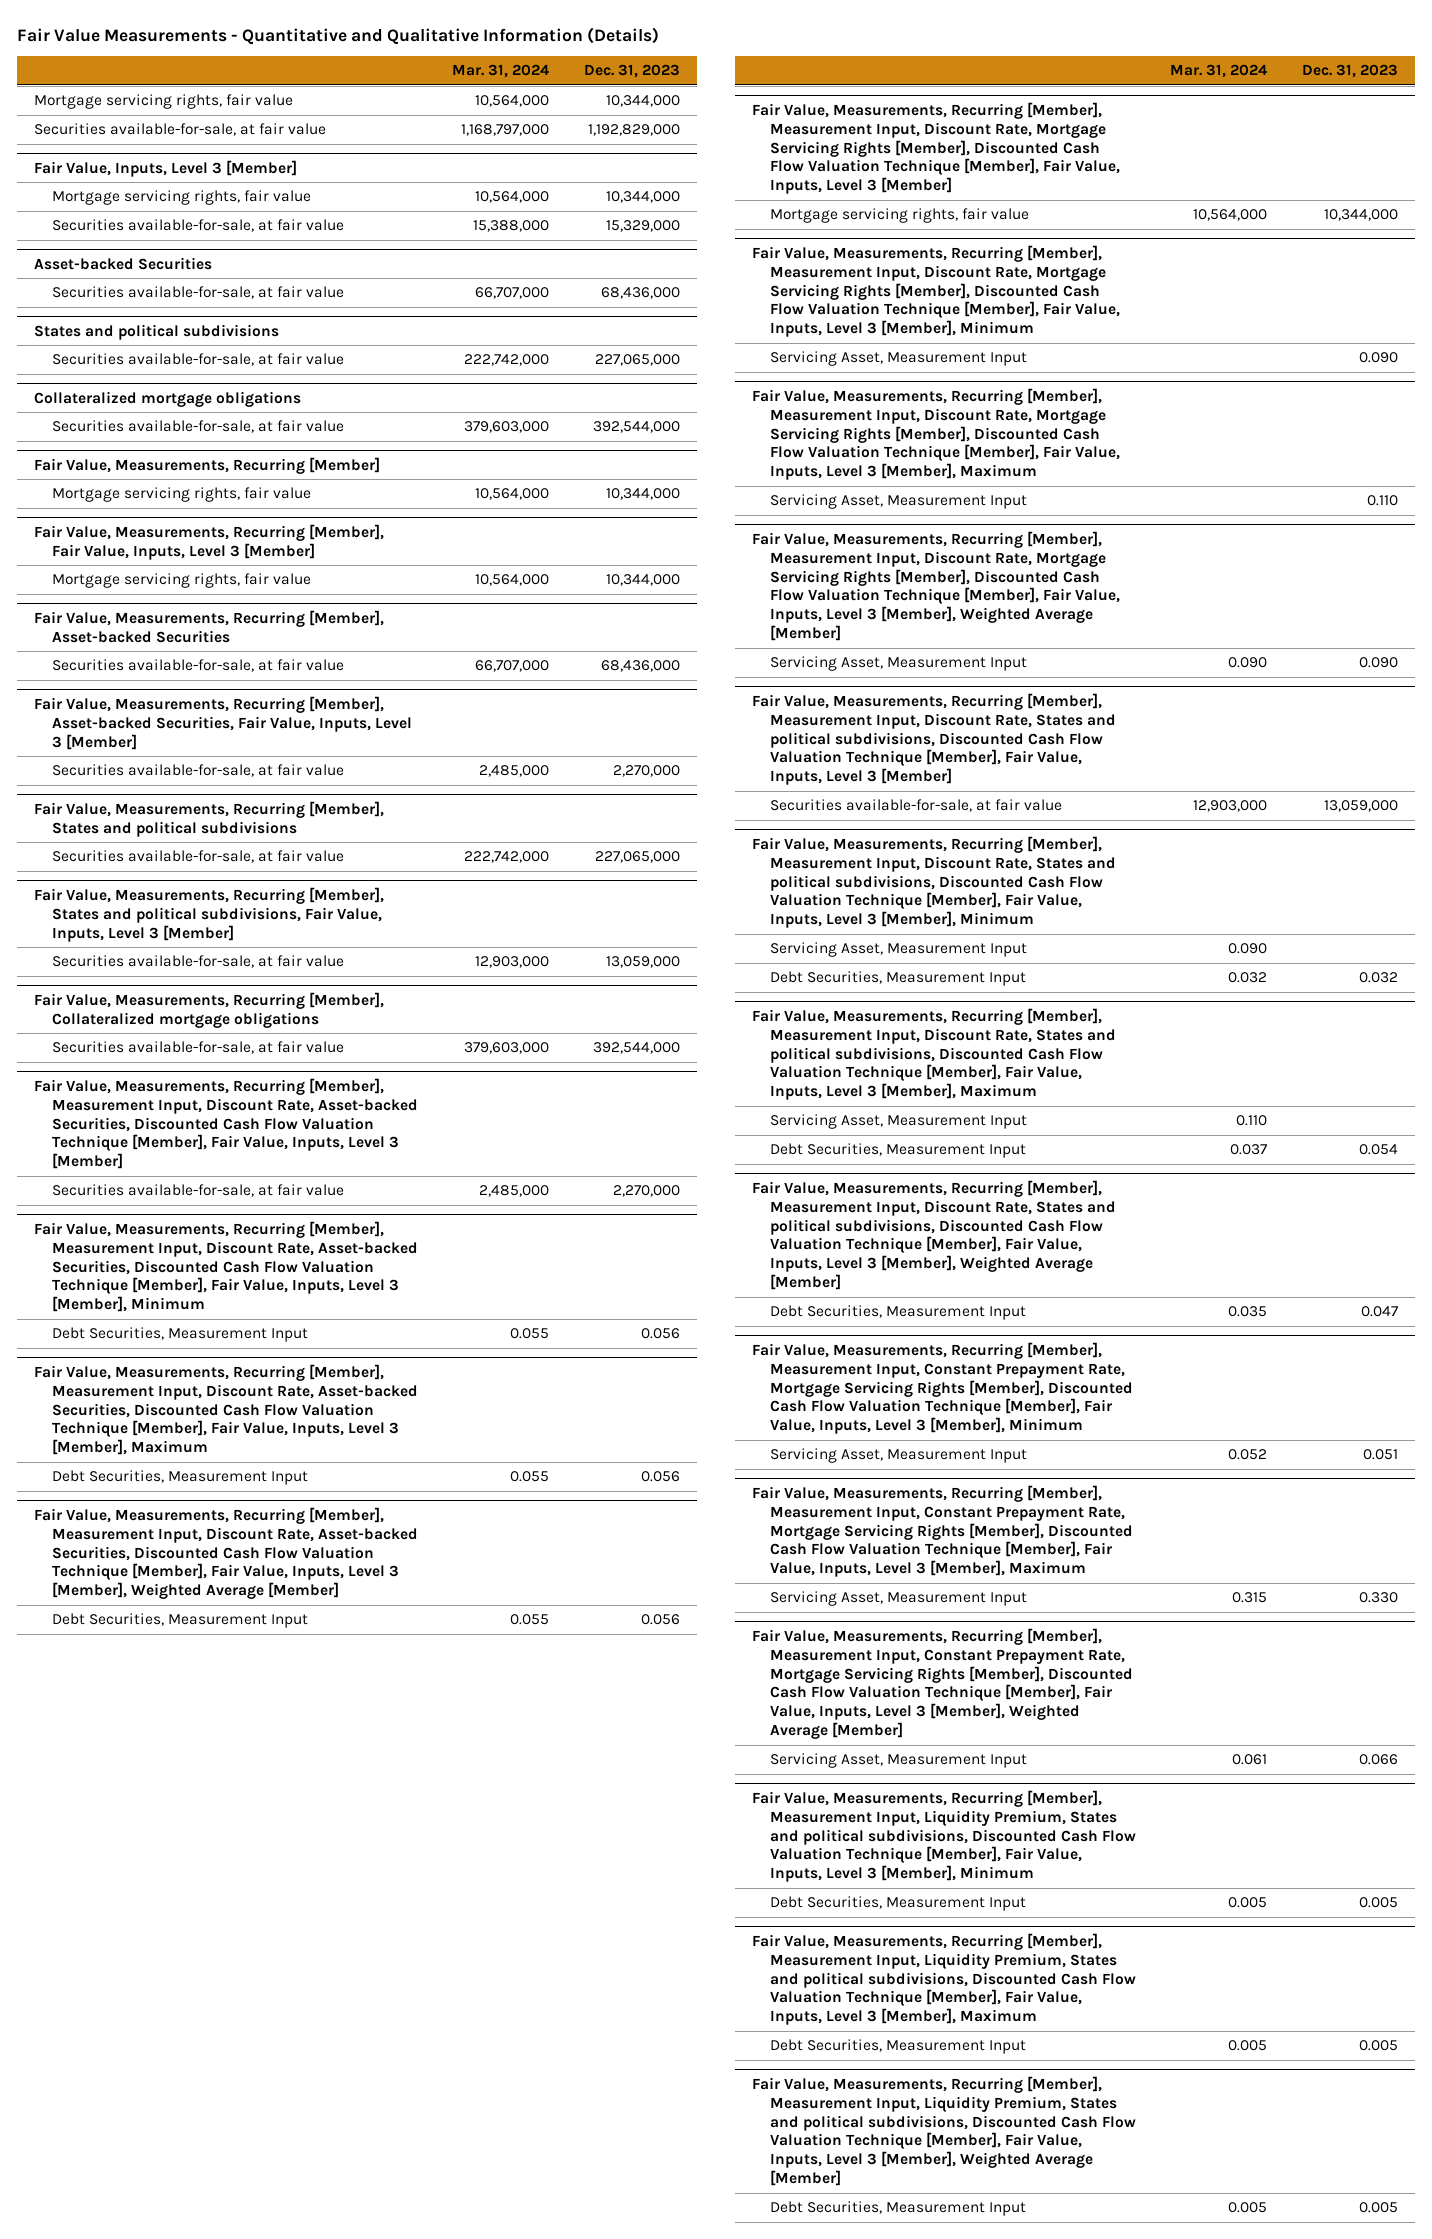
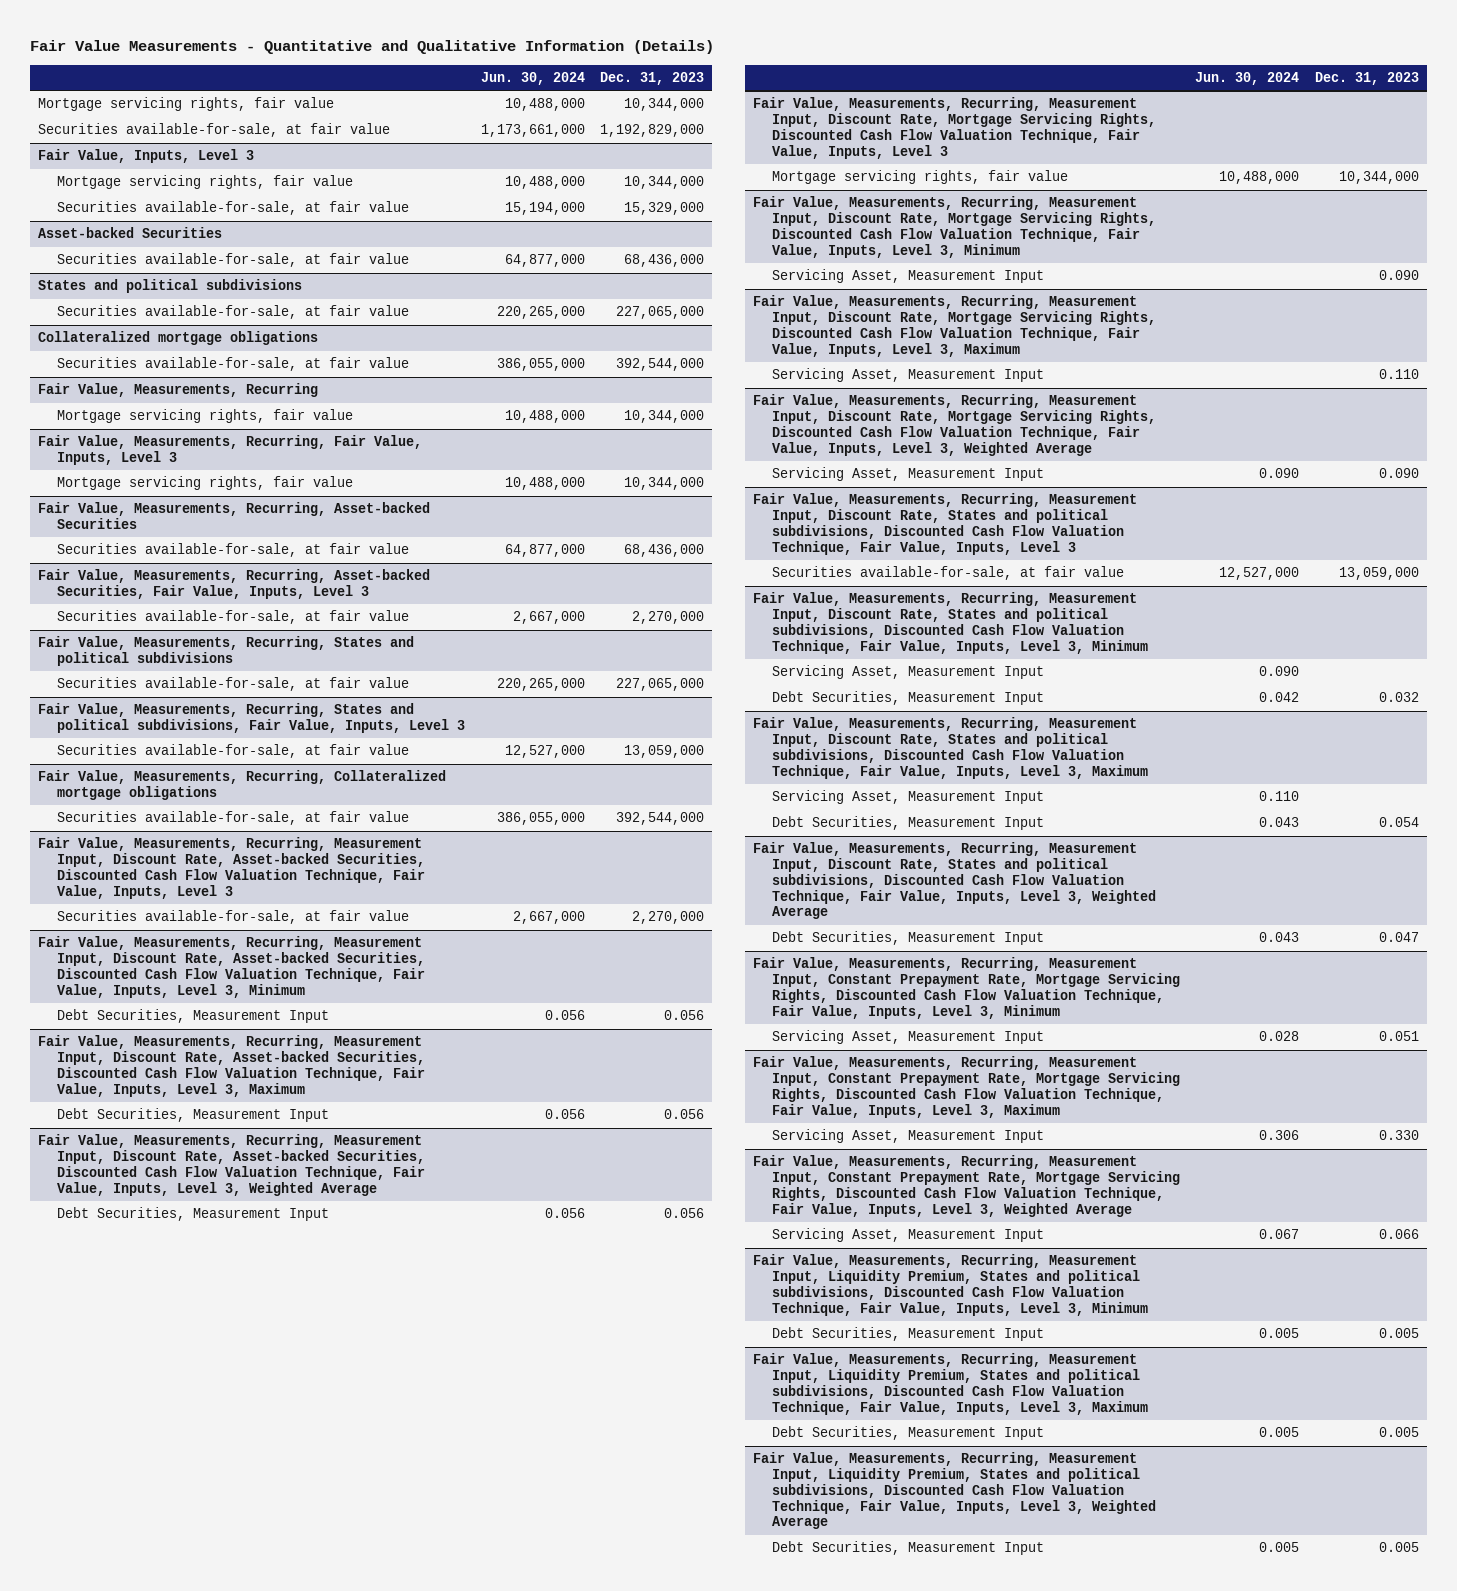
[452,64,550,79] Mar. 31, 2024 -> none
none -> [480,71,585,85] Jun. 30, 2024
[34,159,298,177] Fair Value, Inputs, Level 3 [Member] -> [38,149,255,164] Fair Value, Inputs, Level 3
[34,456,381,474] Fair Value, Measurements, Recurring [Member] -> [38,383,319,398] Fair Value, Measurements, Recurring
[34,523,385,560] Fair Value, Measurements, Recurring [Member], Fair Value, Inputs, Level 3 [Member] -> [38,435,423,465] Fair Value, Measurements, Recurring, Fair Value, Inputs, Level 3
[34,609,385,643] Fair Value, Measurements, Recurring [Member], Asset-backed Securities -> [38,502,431,529] Fair Value, Measurements, Recurring, Asset-backed Securities
[34,695,412,750] Fair Value, Measurements, Recurring [Member], Asset-backed Securities, Fair Value, Inputs, Level 3 [Member] -> [38,569,431,599] Fair Value, Measurements, Recurring, Asset-backed Securities, Fair Value, Inputs, Level 3
[34,800,385,837] Fair Value, Measurements, Recurring [Member], States and political subdivisions -> [38,636,415,666] Fair Value, Measurements, Recurring, States and political subdivisions
[34,886,385,942] Fair Value, Measurements, Recurring [Member], States and political subdivisions, Fair Value, Inputs, Level 3 [Member] -> [38,703,466,733] Fair Value, Measurements, Recurring, States and political subdivisions, Fair Value, Inputs, Level 3
[34,991,385,1028] Fair Value, Measurements, Recurring [Member], Collateralized mortgage obligations -> [38,770,447,800] Fair Value, Measurements, Recurring, Collateralized mortgage obligations
[34,1077,418,1170] Fair Value, Measurements, Recurring [Member], Measurement Input, Discount Rate, Asset-backed Securities, Discounted Cash Flow Valuation Technique [Member], Fair Value, Inputs, Level 3 [Member] -> [38,837,426,899] Fair Value, Measurements, Recurring, Measurement Input, Discount Rate, Asset-backed Securities, Discounted Cash Flow Valuation Technique, Fair Value, Inputs, Level 3
[34,1220,418,1313] Fair Value, Measurements, Recurring [Member], Measurement Input, Discount Rate, Asset-backed Securities, Discounted Cash Flow Valuation Technique [Member], Fair Value, Inputs, Level 3 [Member], Minimum -> [38,936,426,998] Fair Value, Measurements, Recurring, Measurement Input, Discount Rate, Asset-backed Securities, Discounted Cash Flow Valuation Technique, Fair Value, Inputs, Level 3, Minimum
[34,1363,418,1456] Fair Value, Measurements, Recurring [Member], Measurement Input, Discount Rate, Asset-backed Securities, Discounted Cash Flow Valuation Technique [Member], Fair Value, Inputs, Level 3 [Member], Maximum -> [38,1035,426,1097] Fair Value, Measurements, Recurring, Measurement Input, Discount Rate, Asset-backed Securities, Discounted Cash Flow Valuation Technique, Fair Value, Inputs, Level 3, Maximum
[34,1506,418,1600] Fair Value, Measurements, Recurring [Member], Measurement Input, Discount Rate, Asset-backed Securities, Discounted Cash Flow Valuation Technique [Member], Fair Value, Inputs, Level 3 [Member], Weighted Average [Member] -> [38,1134,426,1196] Fair Value, Measurements, Recurring, Measurement Input, Discount Rate, Asset-backed Securities, Discounted Cash Flow Valuation Technique, Fair Value, Inputs, Level 3, Weighted Average
[752,101,1120,195] Fair Value, Measurements, Recurring [Member], Measurement Input, Discount Rate, Mortgage Servicing Rights [Member], Discounted Cash Flow Valuation Technique [Member], Fair Value, Inputs, Level 3 [Member] -> [753,97,1156,159] Fair Value, Measurements, Recurring, Measurement Input, Discount Rate, Mortgage Servicing Rights, Discounted Cash Flow Valuation Technique, Fair Value, Inputs, Level 3
[752,244,1120,338] Fair Value, Measurements, Recurring [Member], Measurement Input, Discount Rate, Mortgage Servicing Rights [Member], Discounted Cash Flow Valuation Technique [Member], Fair Value, Inputs, Level 3 [Member], Minimum -> [753,196,1156,258] Fair Value, Measurements, Recurring, Measurement Input, Discount Rate, Mortgage Servicing Rights, Discounted Cash Flow Valuation Technique, Fair Value, Inputs, Level 3, Minimum
[752,387,1120,481] Fair Value, Measurements, Recurring [Member], Measurement Input, Discount Rate, Mortgage Servicing Rights [Member], Discounted Cash Flow Valuation Technique [Member], Fair Value, Inputs, Level 3 [Member], Maximum -> [753,295,1156,357] Fair Value, Measurements, Recurring, Measurement Input, Discount Rate, Mortgage Servicing Rights, Discounted Cash Flow Valuation Technique, Fair Value, Inputs, Level 3, Maximum
[752,530,1120,642] Fair Value, Measurements, Recurring [Member], Measurement Input, Discount Rate, Mortgage Servicing Rights [Member], Discounted Cash Flow Valuation Technique [Member], Fair Value, Inputs, Level 3 [Member], Weighted Average [Member] -> [753,394,1156,456] Fair Value, Measurements, Recurring, Measurement Input, Discount Rate, Mortgage Servicing Rights, Discounted Cash Flow Valuation Technique, Fair Value, Inputs, Level 3, Weighted Average
[752,692,1116,786] Fair Value, Measurements, Recurring [Member], Measurement Input, Discount Rate, States and political subdivisions, Discounted Cash Flow Valuation Technique [Member], Fair Value, Inputs, Level 3 [Member] -> [753,493,1138,555] Fair Value, Measurements, Recurring, Measurement Input, Discount Rate, States and political subdivisions, Discounted Cash Flow Valuation Technique, Fair Value, Inputs, Level 3
[752,835,1116,929] Fair Value, Measurements, Recurring [Member], Measurement Input, Discount Rate, States and political subdivisions, Discounted Cash Flow Valuation Technique [Member], Fair Value, Inputs, Level 3 [Member], Minimum -> [753,592,1148,654] Fair Value, Measurements, Recurring, Measurement Input, Discount Rate, States and political subdivisions, Discounted Cash Flow Valuation Technique, Fair Value, Inputs, Level 3, Minimum
[752,1007,1116,1101] Fair Value, Measurements, Recurring [Member], Measurement Input, Discount Rate, States and political subdivisions, Discounted Cash Flow Valuation Technique [Member], Fair Value, Inputs, Level 3 [Member], Maximum -> [753,717,1148,779] Fair Value, Measurements, Recurring, Measurement Input, Discount Rate, States and political subdivisions, Discounted Cash Flow Valuation Technique, Fair Value, Inputs, Level 3, Maximum
[752,1179,1116,1291] Fair Value, Measurements, Recurring [Member], Measurement Input, Discount Rate, States and political subdivisions, Discounted Cash Flow Valuation Technique [Member], Fair Value, Inputs, Level 3 [Member], Weighted Average [Member] -> [753,842,1156,920] Fair Value, Measurements, Recurring, Measurement Input, Discount Rate, States and political subdivisions, Discounted Cash Flow Valuation Technique, Fair Value, Inputs, Level 3, Weighted Average
[752,1341,1133,1435] Fair Value, Measurements, Recurring [Member], Measurement Input, Constant Prepayment Rate, Mortgage Servicing Rights [Member], Discounted Cash Flow Valuation Technique [Member], Fair Value, Inputs, Level 3 [Member], Minimum -> [753,957,1180,1019] Fair Value, Measurements, Recurring, Measurement Input, Constant Prepayment Rate, Mortgage Servicing Rights, Discounted Cash Flow Valuation Technique, Fair Value, Inputs, Level 3, Minimum
[752,1484,1133,1578] Fair Value, Measurements, Recurring [Member], Measurement Input, Constant Prepayment Rate, Mortgage Servicing Rights [Member], Discounted Cash Flow Valuation Technique [Member], Fair Value, Inputs, Level 3 [Member], Maximum -> [753,1056,1180,1118] Fair Value, Measurements, Recurring, Measurement Input, Constant Prepayment Rate, Mortgage Servicing Rights, Discounted Cash Flow Valuation Technique, Fair Value, Inputs, Level 3, Maximum
[752,1627,1133,1740] Fair Value, Measurements, Recurring [Member], Measurement Input, Constant Prepayment Rate, Mortgage Servicing Rights [Member], Discounted Cash Flow Valuation Technique [Member], Fair Value, Inputs, Level 3 [Member], Weighted Average [Member] -> [753,1155,1180,1217] Fair Value, Measurements, Recurring, Measurement Input, Constant Prepayment Rate, Mortgage Servicing Rights, Discounted Cash Flow Valuation Technique, Fair Value, Inputs, Level 3, Weighted Average
[752,1789,1136,1883] Fair Value, Measurements, Recurring [Member], Measurement Input, Liquidity Premium, States and political subdivisions, Discounted Cash Flow Valuation Technique [Member], Fair Value, Inputs, Level 3 [Member], Minimum -> [753,1254,1148,1316] Fair Value, Measurements, Recurring, Measurement Input, Liquidity Premium, States and political subdivisions, Discounted Cash Flow Valuation Technique, Fair Value, Inputs, Level 3, Minimum
[752,1932,1136,2026] Fair Value, Measurements, Recurring [Member], Measurement Input, Liquidity Premium, States and political subdivisions, Discounted Cash Flow Valuation Technique [Member], Fair Value, Inputs, Level 3 [Member], Maximum -> [753,1353,1148,1415] Fair Value, Measurements, Recurring, Measurement Input, Liquidity Premium, States and political subdivisions, Discounted Cash Flow Valuation Technique, Fair Value, Inputs, Level 3, Maximum
[752,2075,1136,2187] Fair Value, Measurements, Recurring [Member], Measurement Input, Liquidity Premium, States and political subdivisions, Discounted Cash Flow Valuation Technique [Member], Fair Value, Inputs, Level 3 [Member], Weighted Average [Member] -> [753,1452,1156,1530] Fair Value, Measurements, Recurring, Measurement Input, Liquidity Premium, States and political subdivisions, Discounted Cash Flow Valuation Technique, Fair Value, Inputs, Level 3, Weighted Average

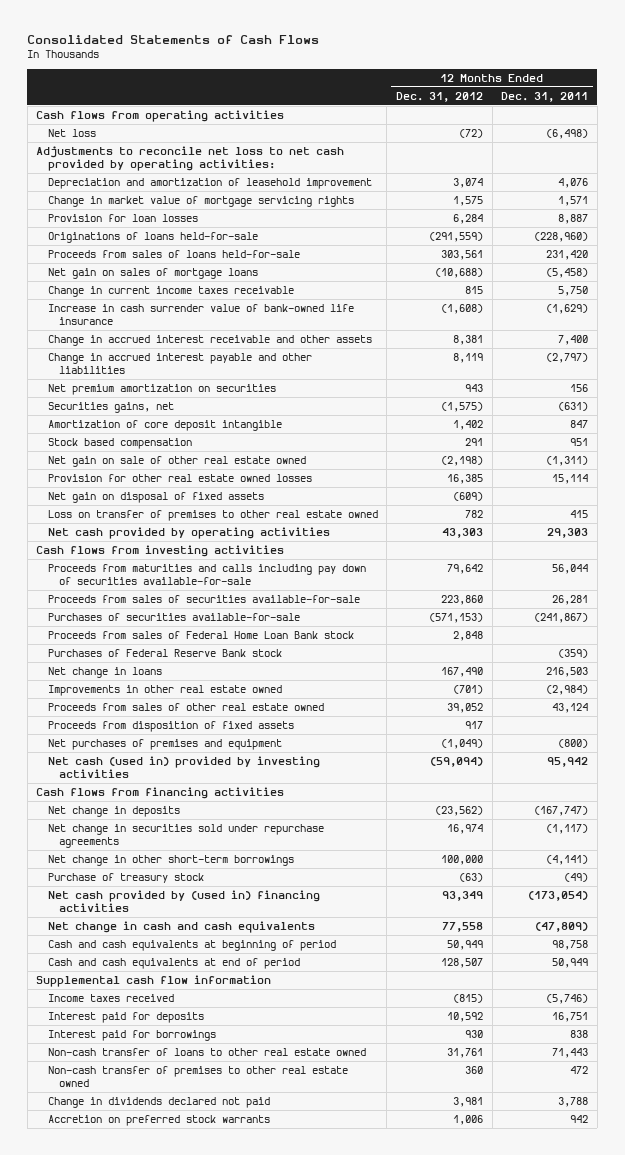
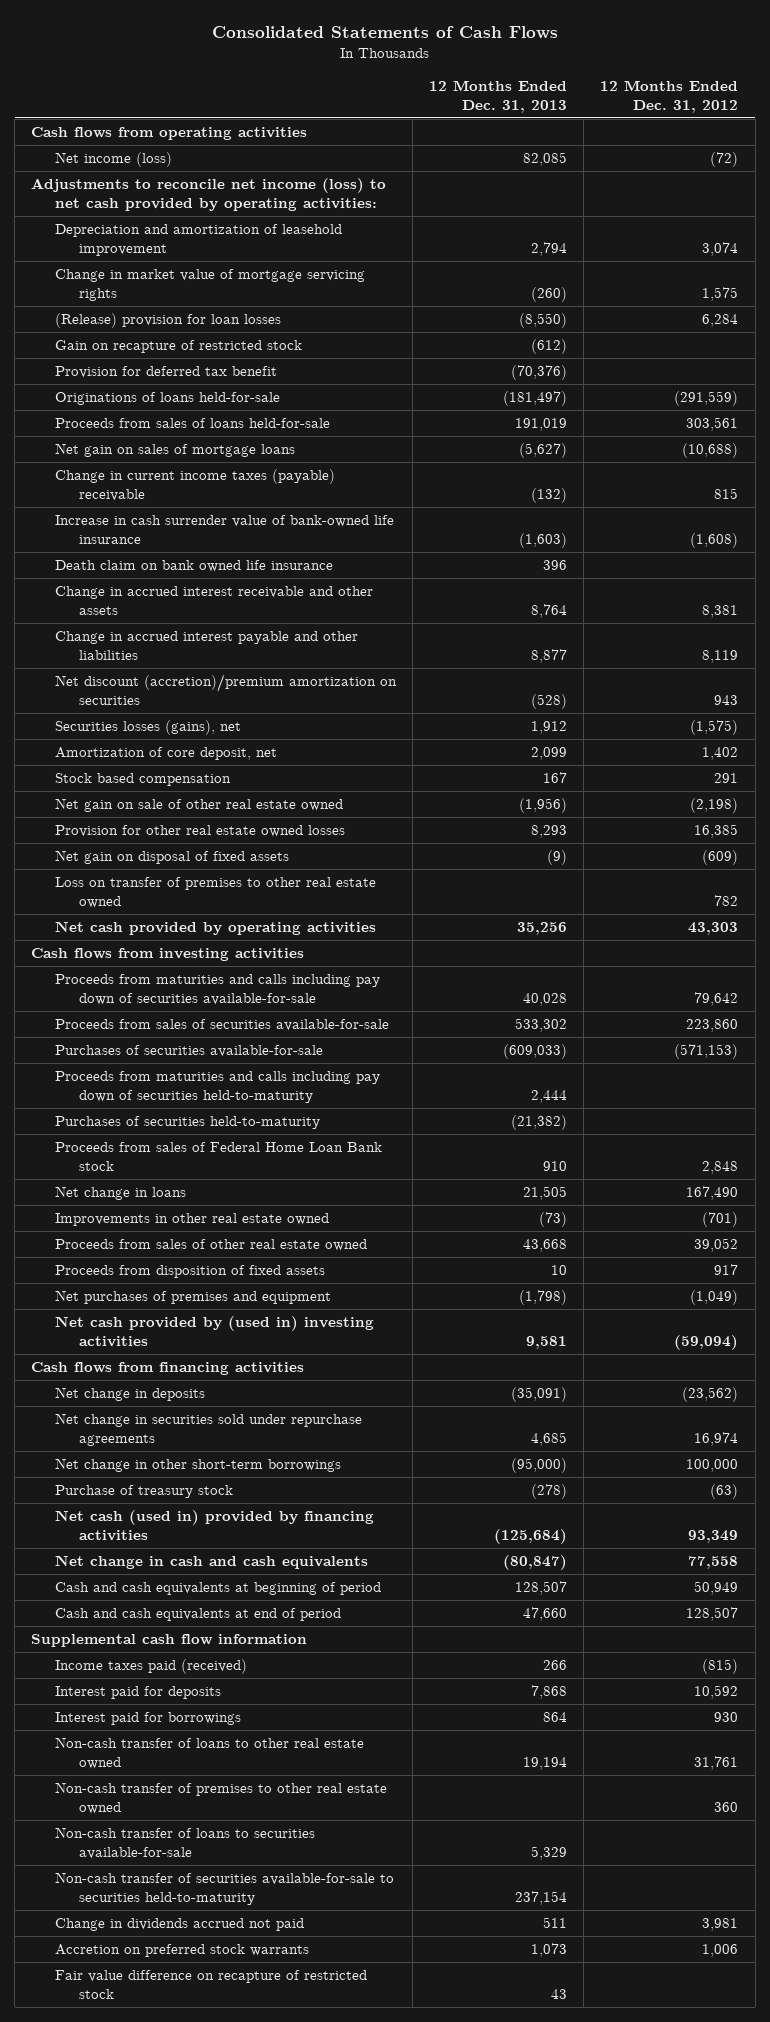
[501,91,589,102] Dec. 31, 2011 -> none
none -> [429,79,568,113] 12 Months Ended Dec. 31, 2013
[47,129,96,138] Net loss -> [54,151,172,167] Net income (loss)
[36,146,345,172] Adjustments to reconcile net loss to net cash provided by operating activities: -> [31,177,387,212] Adjustments to reconcile net income (loss) to net cash provided by operating activities:
[47,214,198,223] Provision for loan losses -> [54,312,281,328] (Release) provision for loan losses
none -> [54,339,302,353] Gain on recapture of restricted stock
none -> [54,365,277,378] Provision for deferred tax benefit
[47,286,294,298] Change in current income taxes receivable -> [54,468,335,502] Change in current income taxes (payable) receivable
none -> [54,559,333,572] Death claim on bank owned life insurance
[47,384,276,396] Net premium amortization on securities -> [54,673,397,706] Net discount (accretion)/premium amortization on securities
[47,402,174,414] Securities gains, net -> [54,719,241,735] Securities losses (gains), net
[47,420,282,432] Amortization of core deposit intangible -> [54,746,277,760] Amortization of core deposit, net
none -> [54,1070,380,1104] Proceeds from maturities and calls including pay down of securities held-to-maturity
none -> [54,1115,320,1129] Purchases of securities held-to-maturity
[47,649,282,658] Purchases of Federal Reserve Bank stock -> none
[47,756,320,779] Net cash (used in) provided by investing activities -> [54,1315,374,1348] Net cash provided by (used in) investing activities
[47,890,320,913] Net cash provided by (used in) financing activities -> [54,1509,374,1542] Net cash (used in) provided by financing activities
[47,994,174,1003] Income taxes received -> [54,1658,247,1674] Income taxes paid (received)
none -> [54,1826,315,1860] Non-cash transfer of loans to securities available-for-sale
none -> [54,1871,394,1906] Non-cash transfer of securities available-for-sale to securities held-to-maturity
[47,1097,270,1109] Change in dividends declared not paid -> [54,1917,304,1931] Change in dividends accrued not paid
none -> [54,1969,367,2000] Fair value difference on recapture of restricted stock

